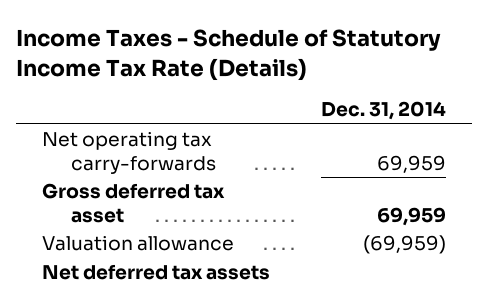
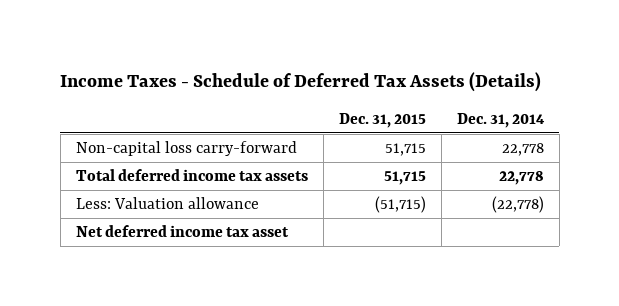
[16,29,442,81] Income Taxes - Schedule of Statutory Income Tax Rate (Details) -> [60,72,542,93] Income Taxes - Schedule of Deferred Tax Assets (Details)
none -> [338,112,426,128] Dec. 31, 2015
[41,131,217,174] Net operating tax carry-forwards -> [75,140,297,156] Non-capital loss carry-forward
[376,154,446,173] 69,959 -> [501,142,544,156] 22,778
[41,183,225,223] Gross deferred tax asset -> [75,168,308,181] Total deferred income tax assets
[376,206,446,226] 69,959 -> [498,170,544,185] 22,778
[41,235,234,252] Valuation allowance -> [75,196,259,209] Less: Valuation allowance
[362,235,446,255] (69,959) -> [491,195,544,213] (22,778)
[41,264,270,281] Net deferred tax assets -> [75,224,289,237] Net deferred income tax asset

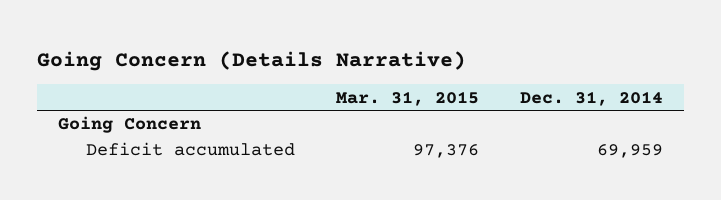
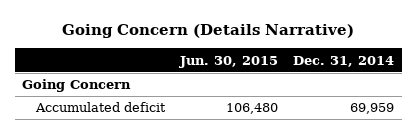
[336,90,480,106] Mar. 31, 2015 -> none
none -> [179,55,279,68] Jun. 30, 2015
[85,142,295,157] Deficit accumulated -> [34,102,166,113] Accumulated deficit

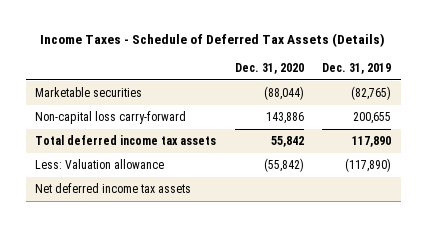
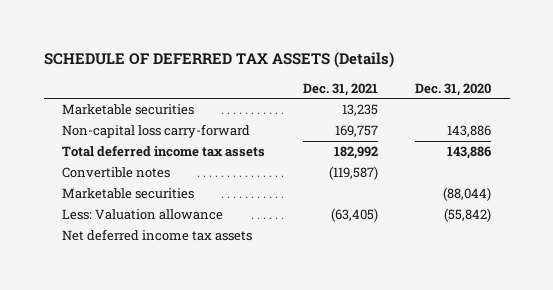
[40,33,386,48] Income Taxes - Schedule of Deferred Tax Assets (Details) -> [43,52,394,69] SCHEDULE OF DEFERRED TAX ASSETS (Details)
[322,62,392,74] Dec. 31, 2019 -> none
none -> [302,82,378,96] Dec. 31, 2021
none -> [62,104,195,116] Marketable securities
[270,136,304,148] 55,842 -> [446,146,491,160] 143,886
none -> [62,167,171,179] Convertible notes
[35,87,143,98] Marketable securities -> [62,188,195,200] Marketable securities

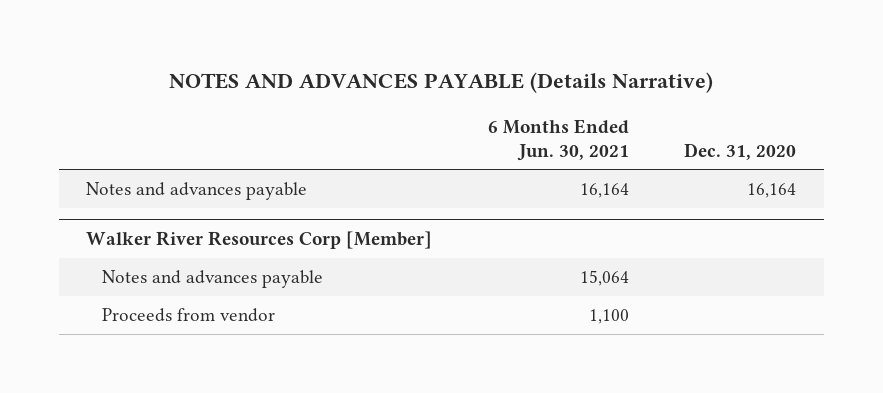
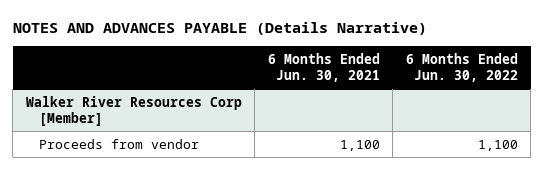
[684,142,797,160] Dec. 31, 2020 -> none
none -> [405,52,518,82] 6 Months Ended Jun. 30, 2022
[86,182,308,201] Notes and advances payable -> none
[101,270,323,289] Notes and advances payable -> none

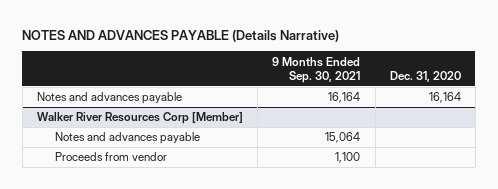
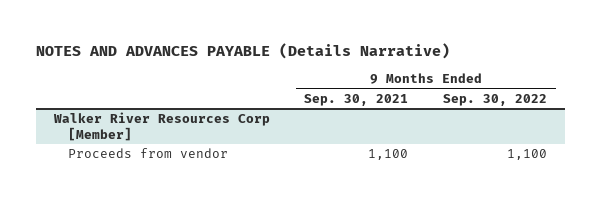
[389,70,461,82] Dec. 31, 2020 -> none
none -> [443,93,548,106] Sep. 30, 2022
[37,92,183,105] Notes and advances payable -> none
[55,132,201,145] Notes and advances payable -> none

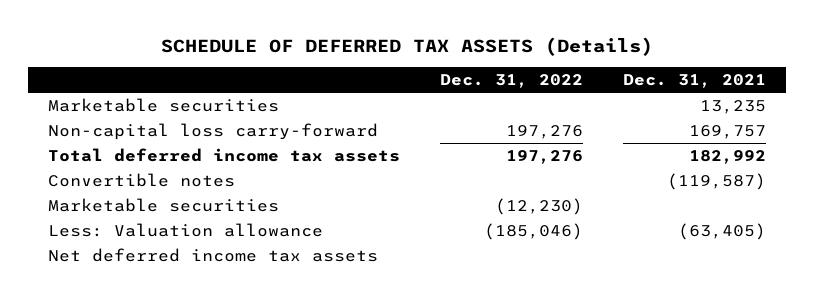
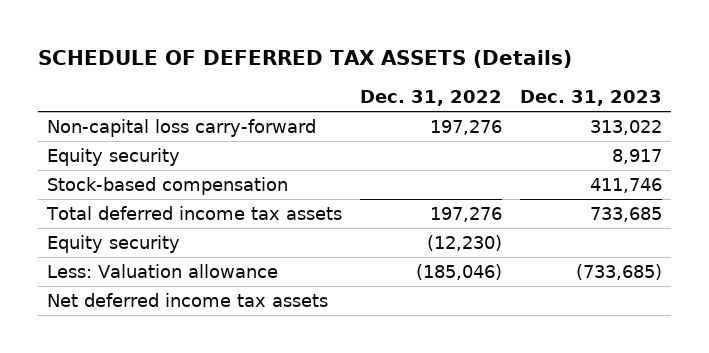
[623,73,767,88] Dec. 31, 2021 -> none
none -> [520,90,663,107] Dec. 31, 2023
[48,97,280,112] Marketable securities -> none
none -> [46,147,180,166] Equity security
none -> [46,176,288,195] Stock-based compensation
[48,172,236,187] Convertible notes -> none
[48,197,280,212] Marketable securities -> [46,234,180,253] Equity security

